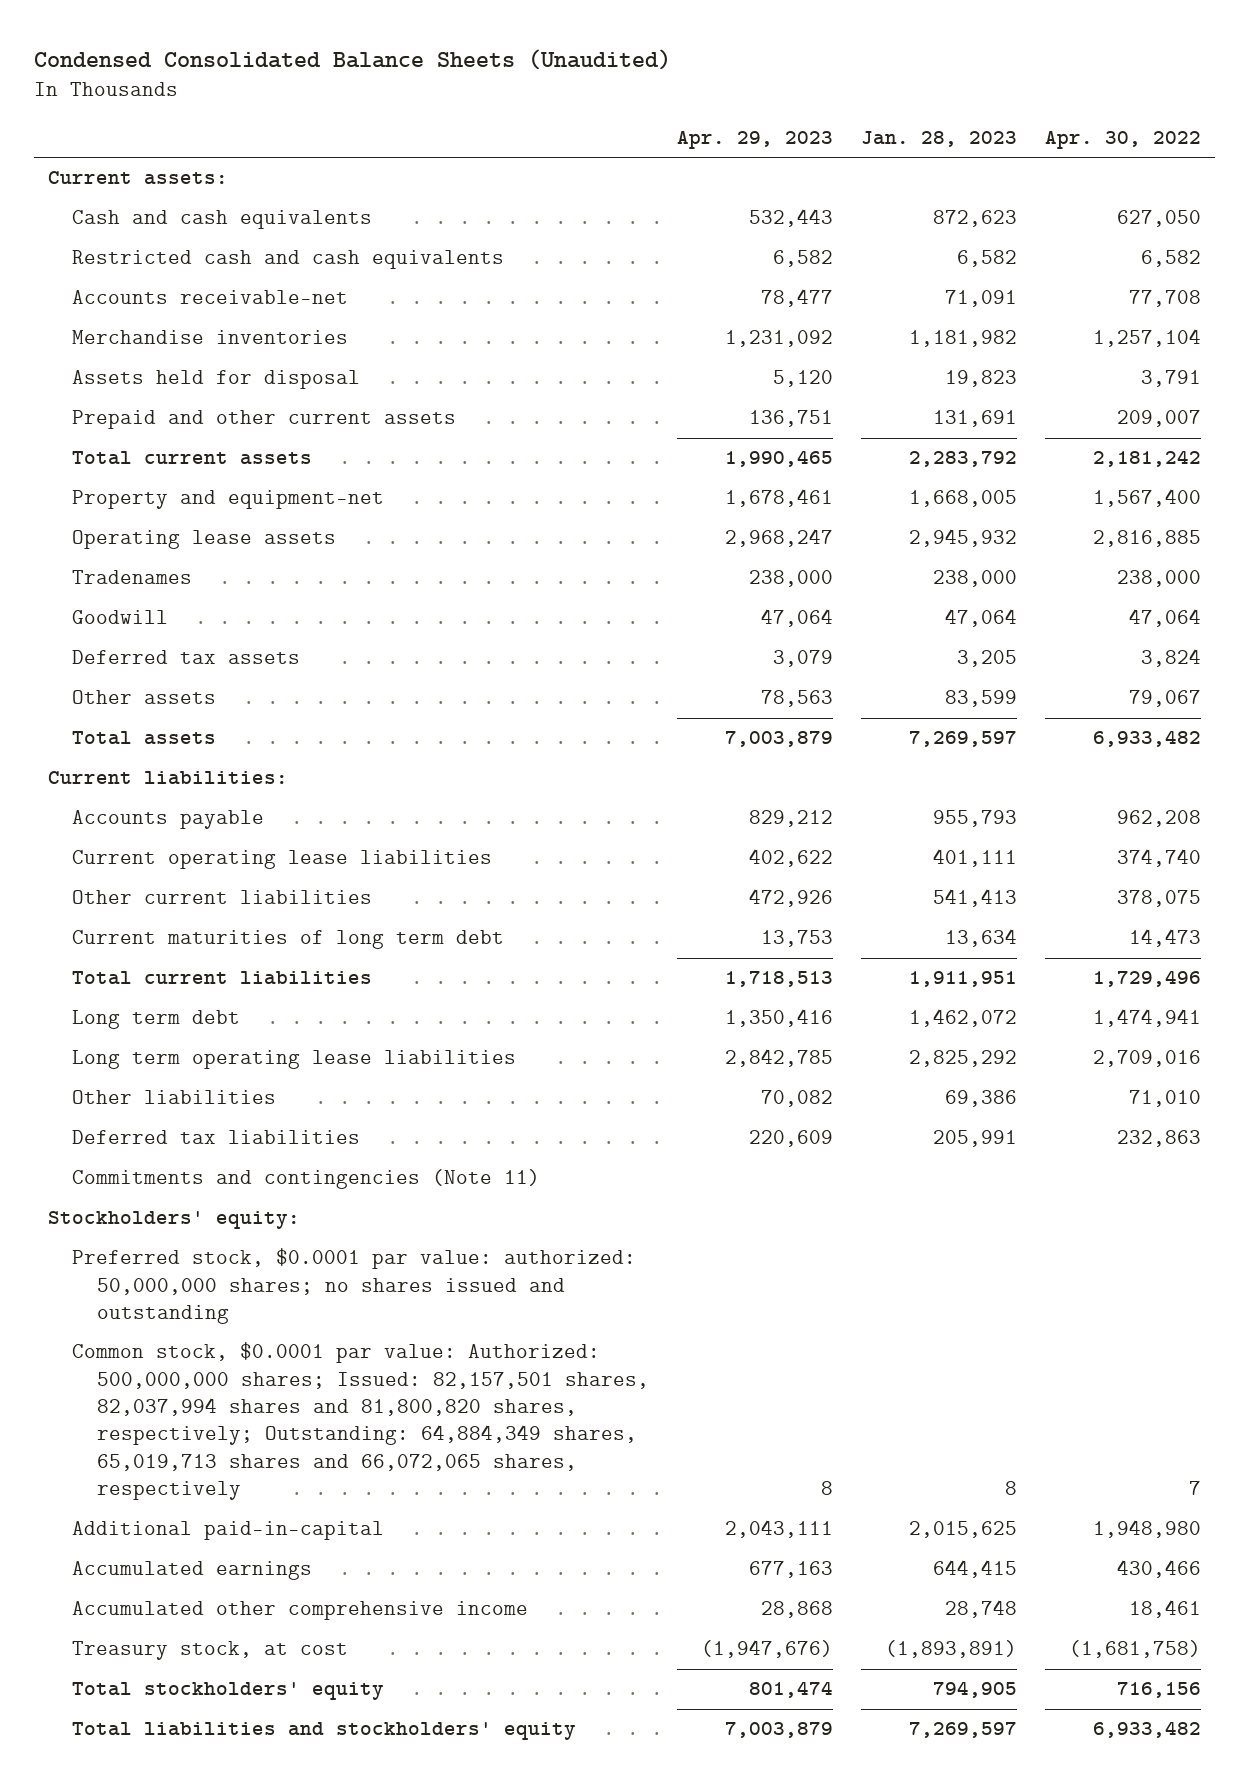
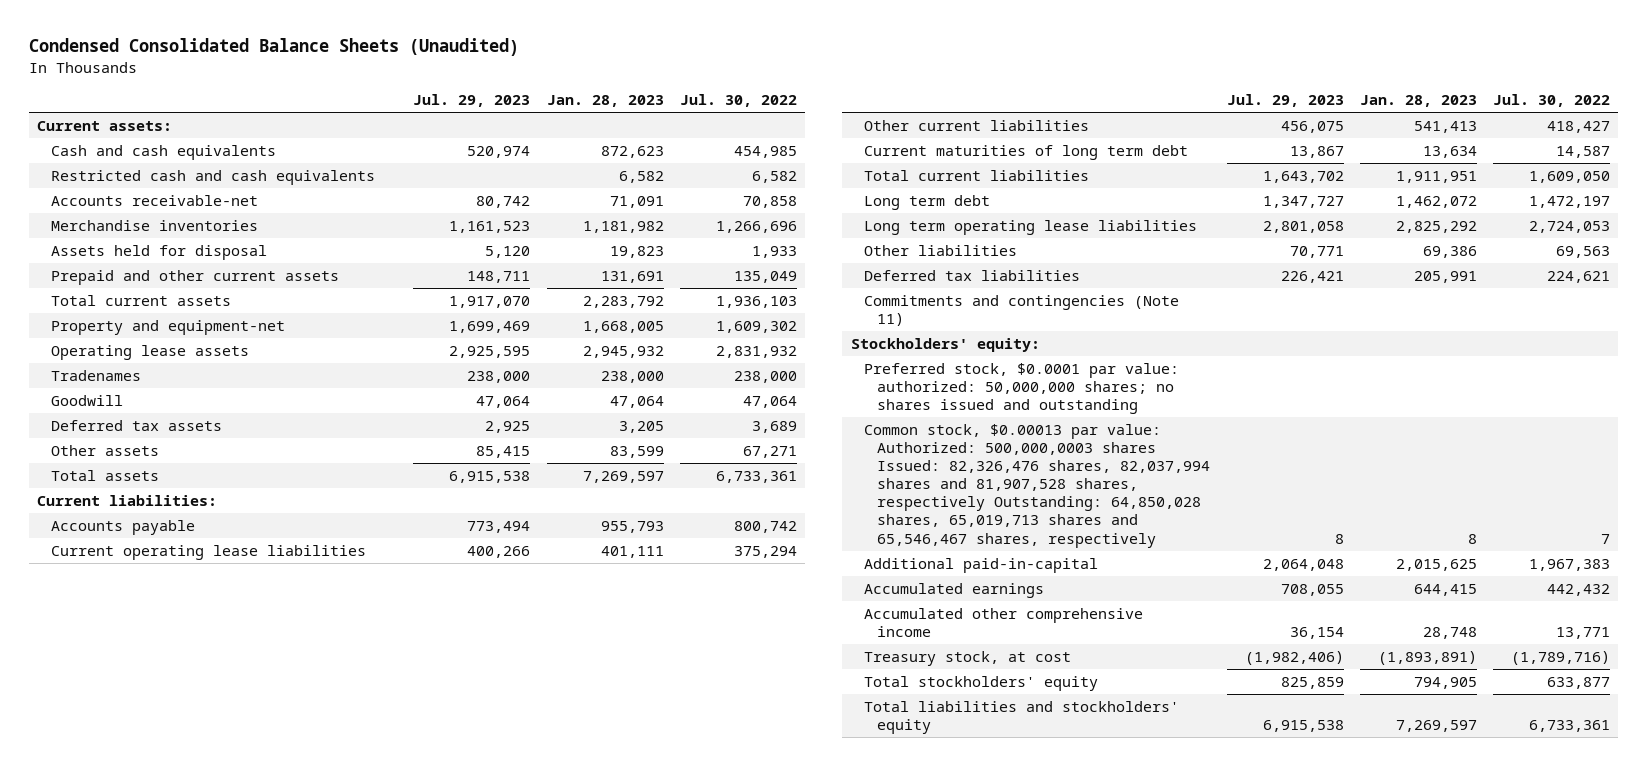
[676,130,833,149] Apr. 29, 2023 -> none
[1045,130,1202,149] Apr. 30, 2022 -> none
none -> [413,94,531,108] Jul. 29, 2023
none -> [679,94,797,108] Jul. 30, 2022
[72,1342,649,1501] Common stock, $0.0001 par value: Authorized: 500,000,000 shares; Issued: 82,157,501 shares, 82,037,994 shares and 81,800,820 shares, respectively; Outstanding: 64,884,349 shares, 65,019,713 shares and 66,072,065 shares, respectively -> [863,423,1211,548] Common stock, $0.00013 par value: Authorized: 500,000,0003 shares Issued: 82,326,476 shares, 82,037,994 shares and 81,907,528 shares, respectively Outstanding: 64,850,028 shares, 65,019,713 shares and 65,546,467 shares, respectively

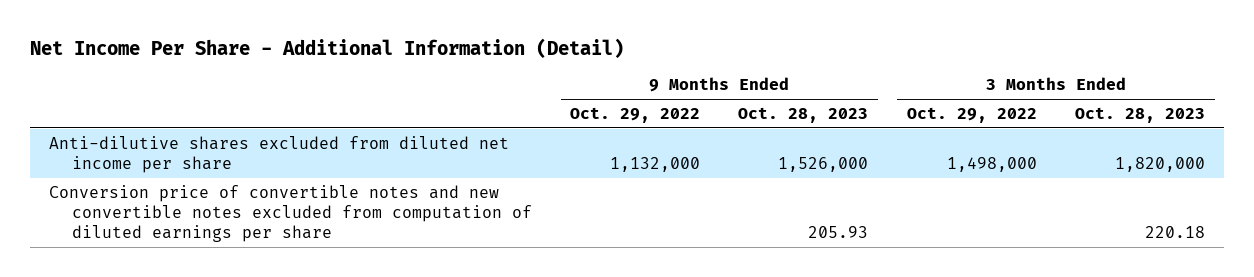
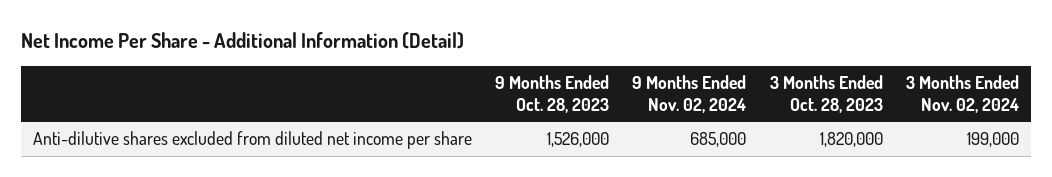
[570,106,701,123] Oct. 29, 2022 -> none
[906,106,1037,123] Oct. 29, 2022 -> none
none -> [632,74,747,113] 9 Months Ended Nov. 02, 2024
none -> [906,74,1020,113] 3 Months Ended Nov. 02, 2024
[48,184,532,243] Conversion price of convertible notes and new convertible notes excluded from computation of diluted earnings per share -> none

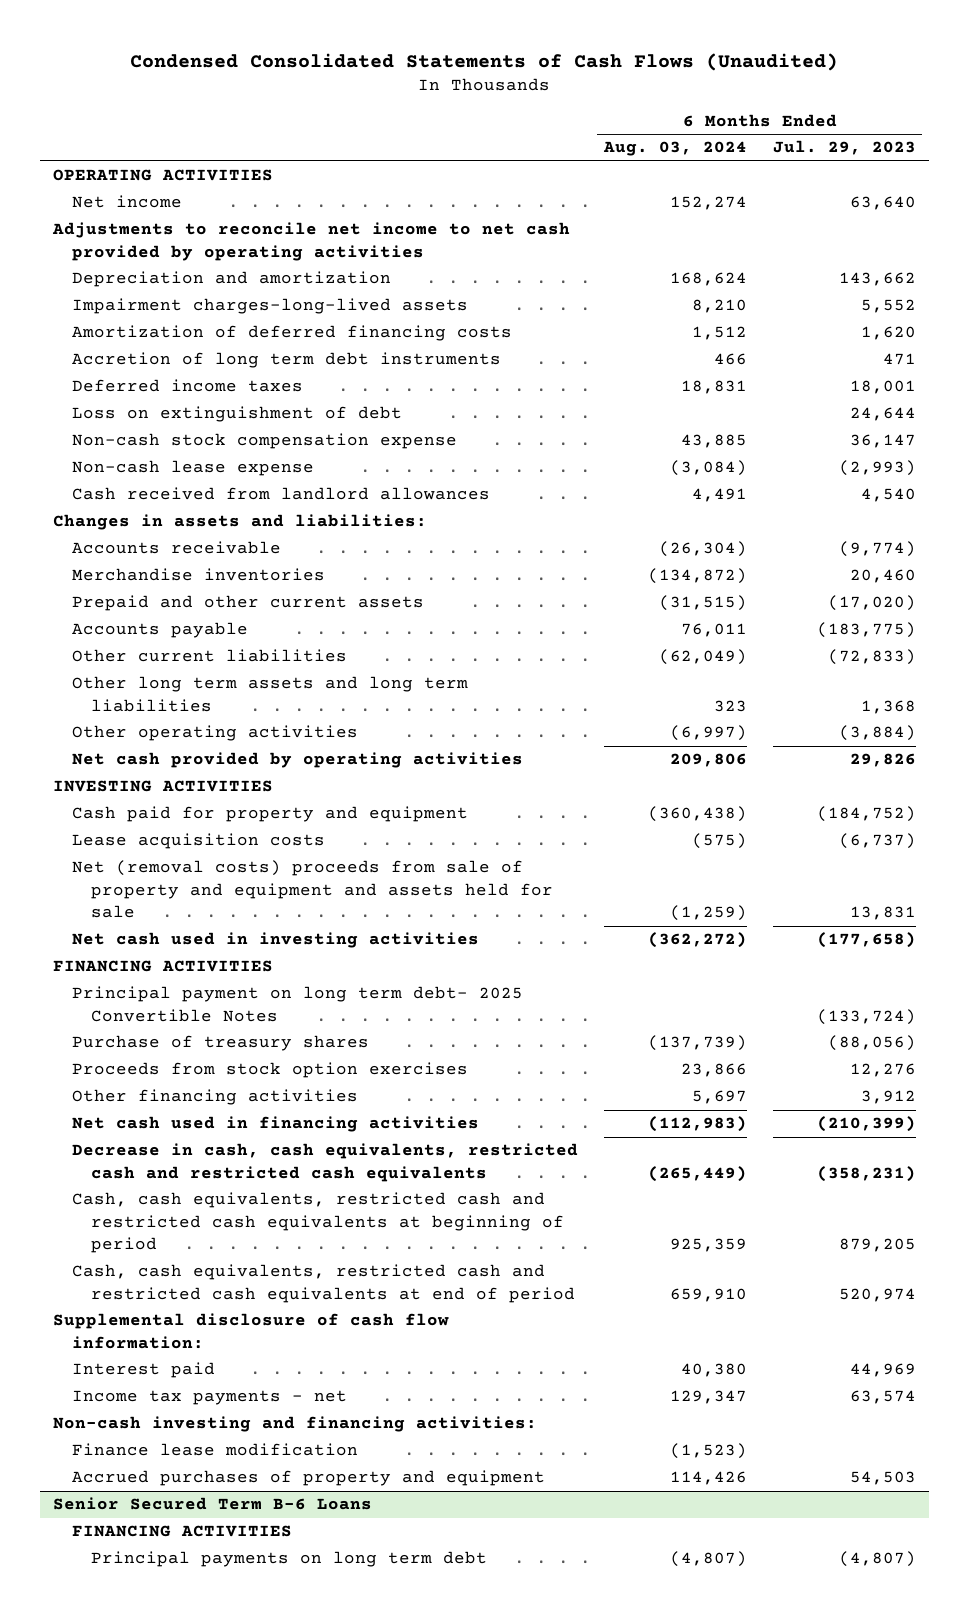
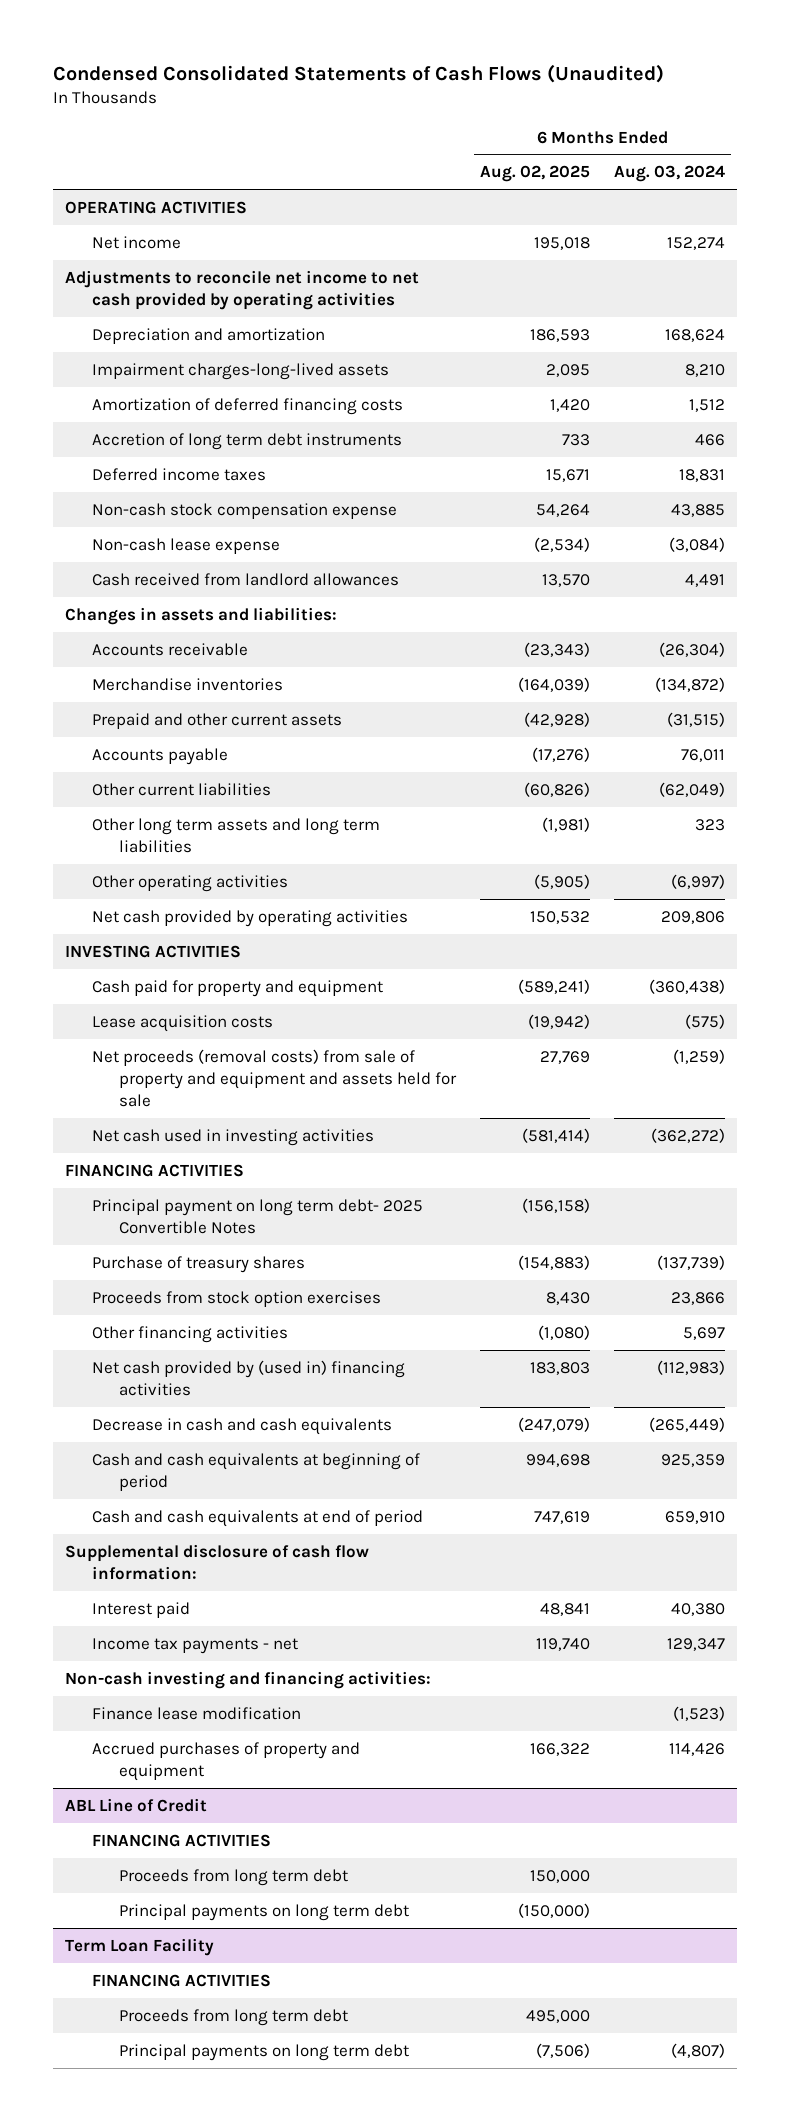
[772,140,916,156] Jul. 29, 2023 -> none
none -> [480,165,591,183] Aug. 02, 2025
[71,406,402,423] Loss on extinguishment of debt -> none
[71,860,553,919] Net (removal costs) proceeds from sale of property and equipment and assets held for sale -> [92,1048,458,1107] Net proceeds (removal costs) from sale of property and equipment and assets held for sale
[71,1116,479,1133] Net cash used in financing activities -> [92,1359,406,1396] Net cash provided by (used in) financing activities
[71,1143,578,1182] Decrease in cash, cash equivalents, restricted cash and restricted cash equivalents -> [92,1417,393,1435] Decrease in cash and cash equivalents
[71,1192,564,1254] Cash, cash equivalents, restricted cash and restricted cash equivalents at beginning of period -> [92,1452,421,1491] Cash and cash equivalents at beginning of period
[71,1264,575,1303] Cash, cash equivalents, restricted cash and restricted cash equivalents at end of period -> [92,1509,424,1527] Cash and cash equivalents at end of period
[52,1497,372,1511] Senior Secured Term B-6 Loans -> none
none -> [64,1797,207,1812] ABL Line of Credit
none -> [119,1868,349,1886] Proceeds from long term debt
none -> [119,1903,410,1921] Principal payments on long term debt
none -> [64,1937,214,1956] Term Loan Facility
none -> [92,1973,272,1987] FINANCING ACTIVITIES
none -> [119,2008,349,2026] Proceeds from long term debt

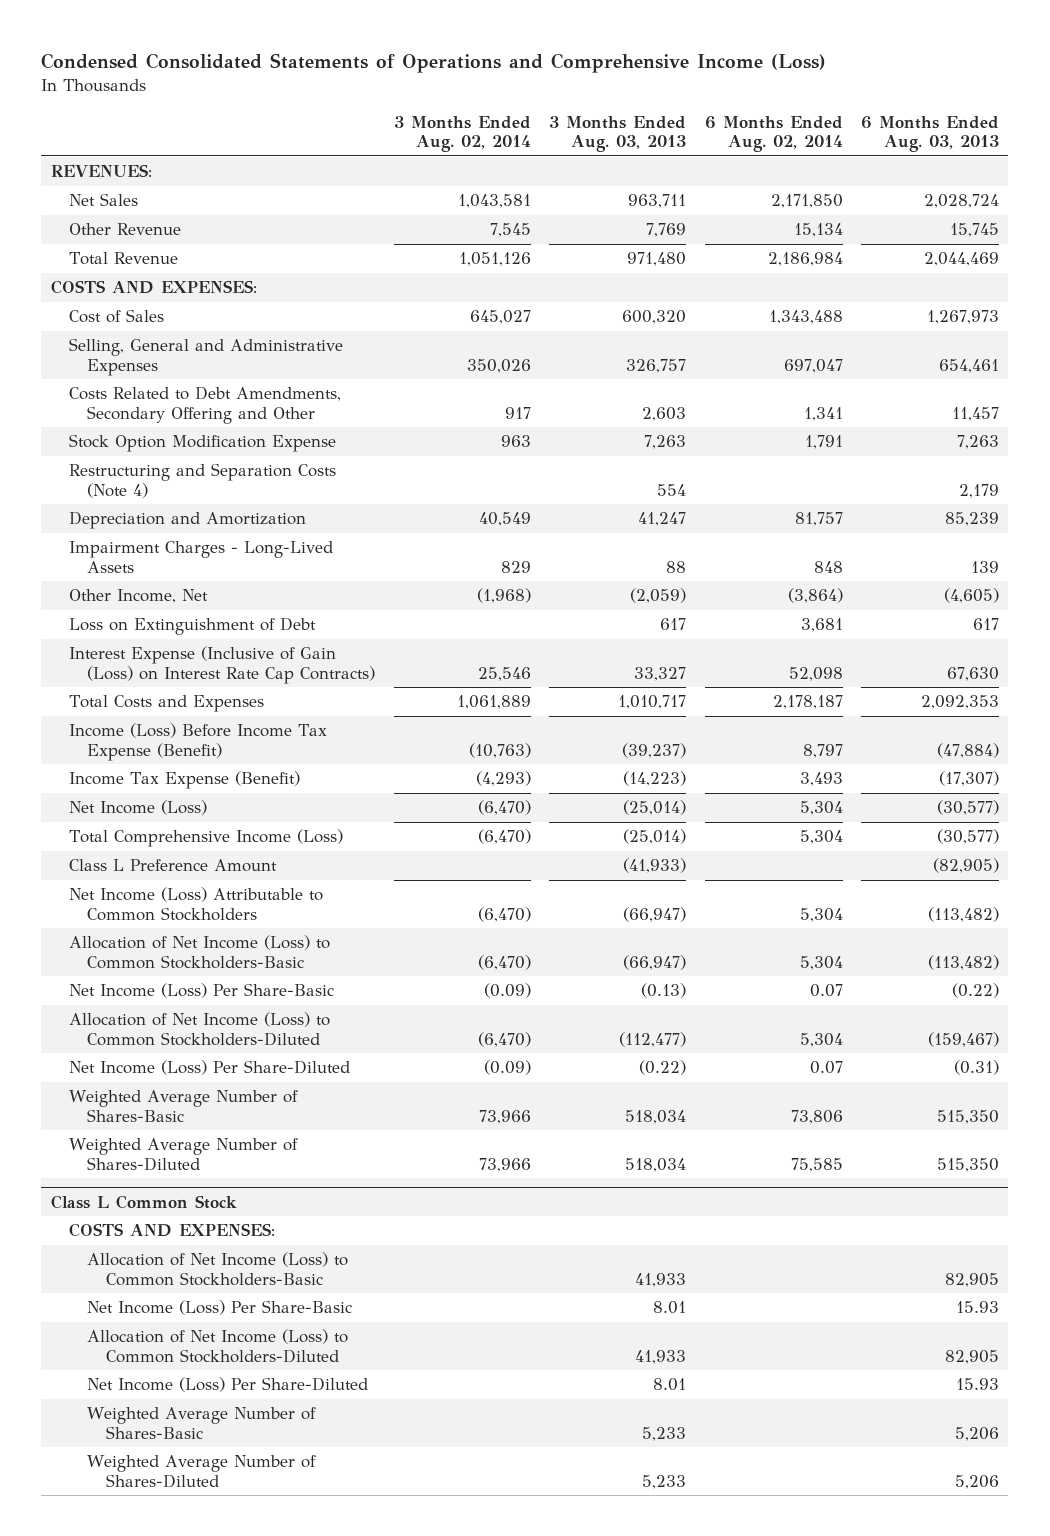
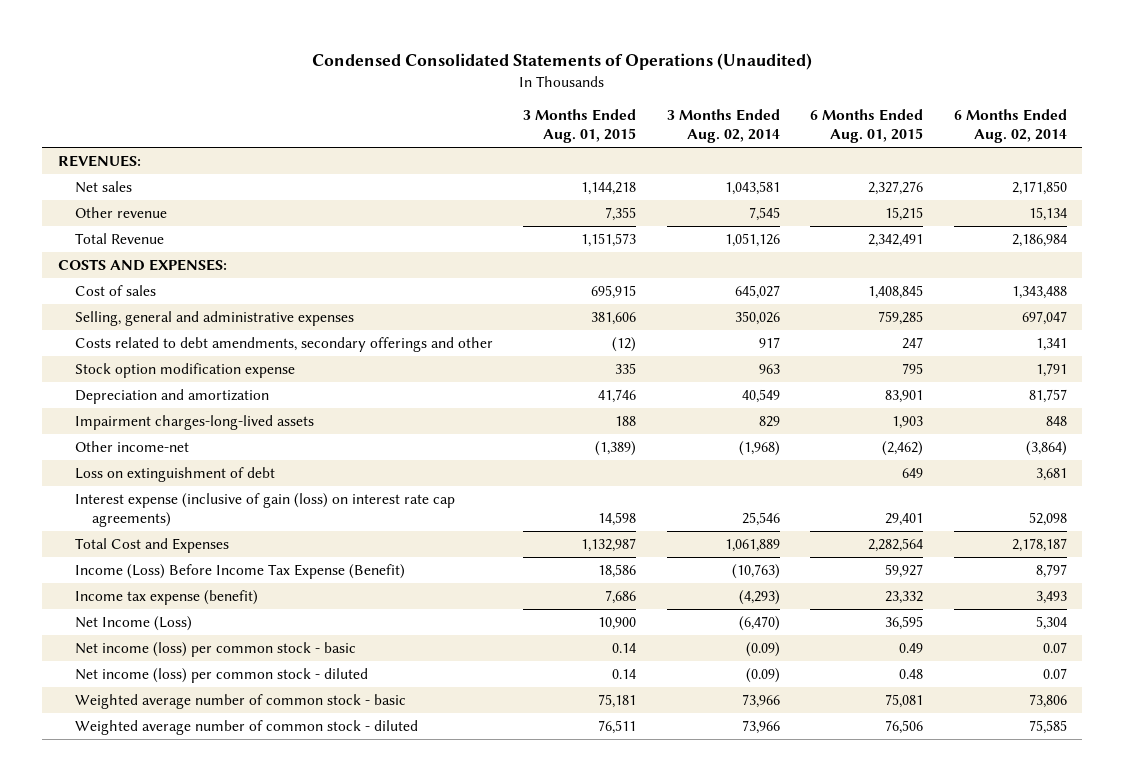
[41,52,827,73] Condensed Consolidated Statements of Operations and Comprehensive Income (Loss) -> [312,53,813,71] Condensed Consolidated Statements of Operations (Unaudited)
[549,115,687,153] 3 Months Ended Aug. 03, 2013 -> none
[861,115,1000,153] 6 Months Ended Aug. 03, 2013 -> none
none -> [523,108,637,144] 3 Months Ended Aug. 01, 2015
none -> [810,108,924,144] 6 Months Ended Aug. 01, 2015
[69,193,139,207] Net Sales -> [74,180,132,193] Net sales
[69,223,182,236] Other Revenue -> [74,206,167,218] Other revenue
[69,463,337,498] Restructuring and Separation Costs (Note 4) -> none
[69,309,165,324] Cost of Sales -> [74,284,156,296] Cost of sales
[69,338,344,376] Selling, General and Administrative Expenses -> [74,310,354,326] Selling, general and administrative expenses
[69,386,342,424] Costs Related to Debt Amendments, Secondary Offering and Other -> [74,336,493,352] Costs related to debt amendments, secondary offerings and other
[69,434,337,453] Stock Option Modification Expense -> [74,362,295,378] Stock option modification expense
[69,511,307,530] Depreciation and Amortization -> [74,388,269,404] Depreciation and amortization
[69,541,334,573] Impairment Charges - Long-Lived Assets -> [74,414,314,430] Impairment charges-long-lived assets
[69,589,209,604] Other Income, Net -> [74,440,189,452] Other income-net
[69,617,317,636] Loss on Extinguishment of Debt -> [74,466,275,482] Loss on extinguishment of debt
[69,646,376,684] Interest Expense (Inclusive of Gain (Loss) on Interest Rate Cap Contracts) -> [74,492,455,528] Interest expense (inclusive of gain (loss) on interest rate cap agreements)
[69,695,265,713] Total Costs and Expenses -> [74,537,229,553] Total Cost and Expenses
[69,771,301,790] Income Tax Expense (Benefit) -> [74,589,258,605] Income tax expense (benefit)
[69,829,344,848] Total Comprehensive Income (Loss) -> none
[69,859,278,873] Class L Preference Amount -> none
[69,887,324,921] Net Income (Loss) Attributable to Common Stockholders -> none
[69,935,331,969] Allocation of Net Income (Loss) to Common Stockholders-Basic -> none
[69,1012,331,1046] Allocation of Net Income (Loss) to Common Stockholders-Diluted -> none
[50,1194,237,1209] Class L Common Stock -> none
[69,1223,276,1238] COSTS AND EXPENSES: -> none
[87,1252,349,1286] Allocation of Net Income (Loss) to Common Stockholders-Basic -> none
[87,1300,353,1316] Net Income (Loss) Per Share-Basic -> none
[87,1329,349,1363] Allocation of Net Income (Loss) to Common Stockholders-Diluted -> none
[87,1377,369,1393] Net Income (Loss) Per Share-Diluted -> none
[87,1407,317,1439] Weighted Average Number of Shares-Basic -> none
[87,1455,317,1488] Weighted Average Number of Shares-Diluted -> none
[69,983,335,999] Net Income (Loss) Per Share-Basic -> [74,641,356,657] Net income (loss) per common stock - basic
[69,1060,351,1076] Net Income (Loss) Per Share-Diluted -> [74,667,368,683] Net income (loss) per common stock - diluted
[69,1090,299,1122] Weighted Average Number of Shares-Basic -> [74,693,406,709] Weighted average number of common stock - basic
[69,1138,299,1171] Weighted Average Number of Shares-Diluted -> [74,719,418,735] Weighted average number of common stock - diluted

